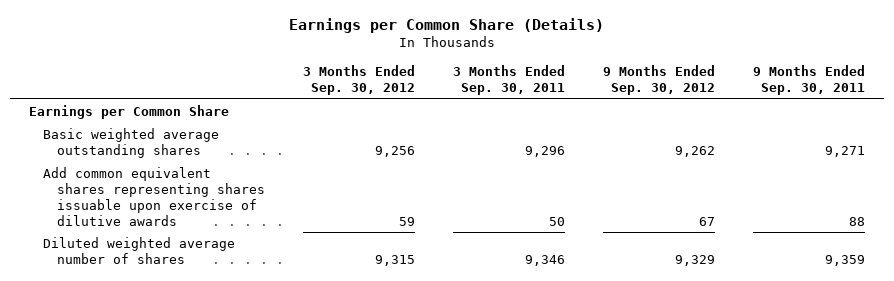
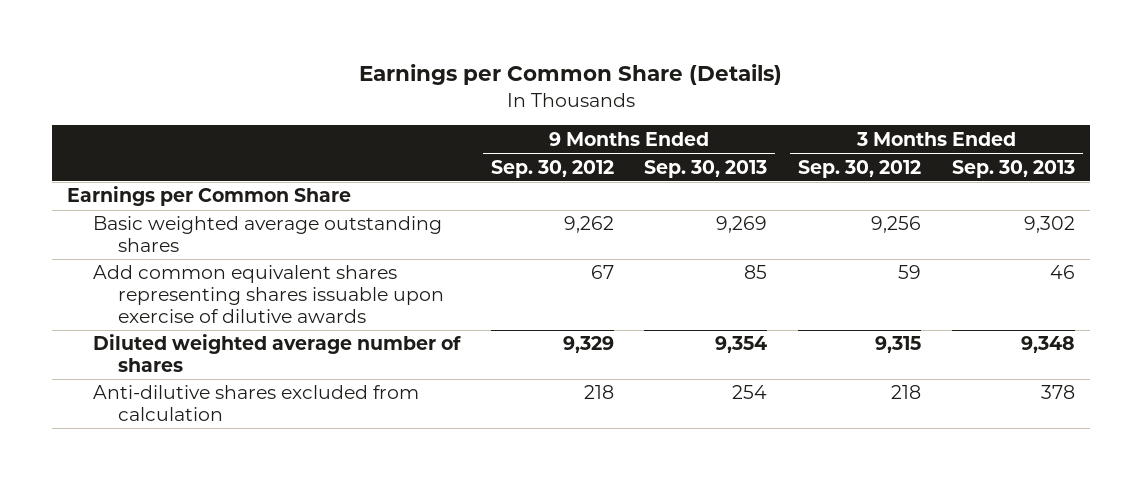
[452,65,565,95] 3 Months Ended Sep. 30, 2011 -> none
[752,65,865,95] 9 Months Ended Sep. 30, 2011 -> none
none -> [644,159,768,178] Sep. 30, 2013
none -> [951,159,1075,178] Sep. 30, 2013
none -> [92,385,419,422] Anti-dilutive shares excluded from calculation

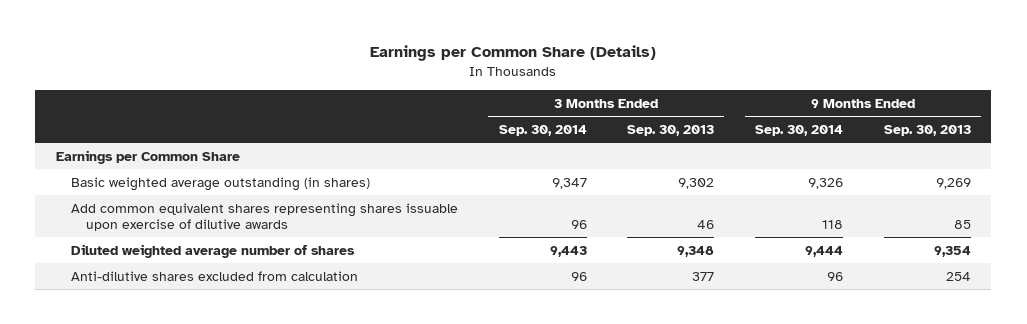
[490,159,614,178] Sep. 30, 2012 -> none
[798,159,922,178] Sep. 30, 2012 -> none
none -> [498,124,587,136] Sep. 30, 2014
none -> [754,124,843,136] Sep. 30, 2014
[92,216,442,253] Basic weighted average outstanding shares -> [70,176,370,191] Basic weighted average outstanding (in shares)
[1040,385,1075,400] 378 -> [692,271,715,281] 377

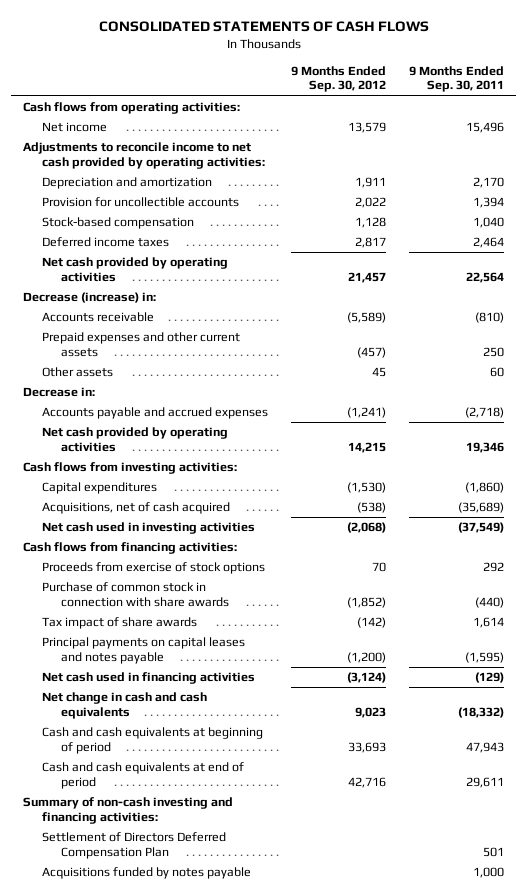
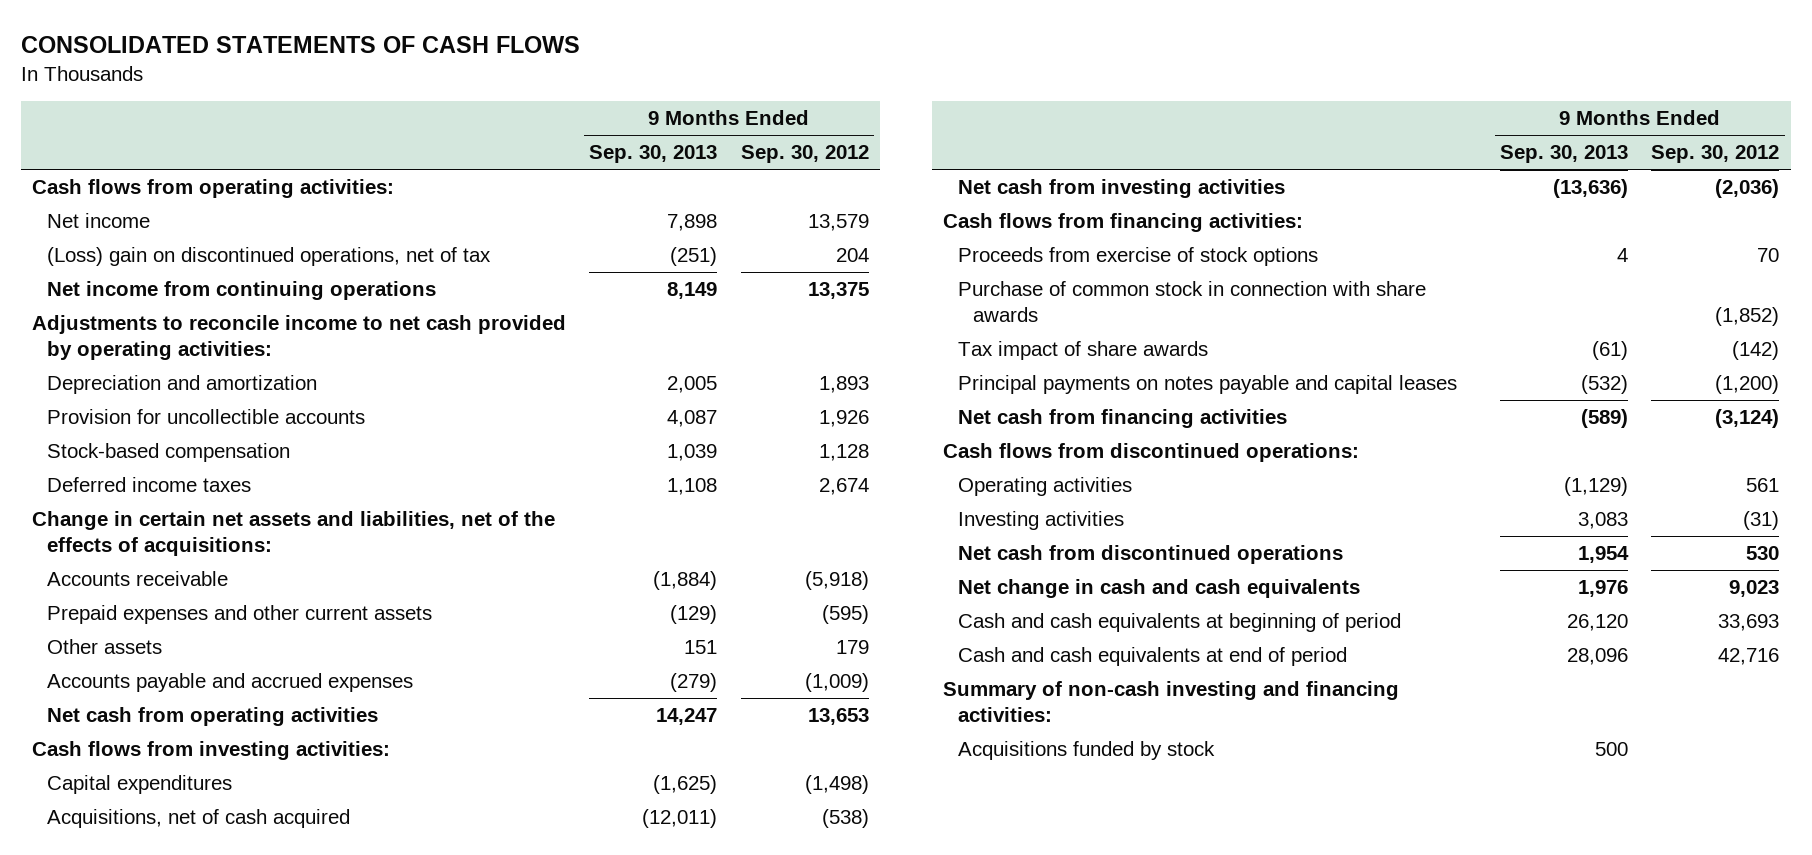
[409,65,505,93] 9 Months Ended Sep. 30, 2011 -> none
none -> [589,145,718,164] Sep. 30, 2013
none -> [46,247,491,267] (Loss) gain on discontinued operations, net of tax
none -> [46,281,436,301] Net income from continuing operations
[354,177,386,189] 1,911 -> [818,376,869,394] 1,893
[354,197,386,209] 2,022 -> [818,410,869,428] 1,926
[41,257,228,283] Net cash provided by operating activities -> none
[23,292,157,304] Decrease (increase) in: -> none
[23,387,96,398] Decrease in: -> none
[354,237,386,249] 2,817 -> [818,478,869,496] 2,674
none -> [32,511,556,557] Change in certain net assets and liabilities, net of the effects of acquisitions:
[346,312,386,324] (5,589) -> [804,571,869,591] (5,918)
[356,347,386,359] (457) -> [821,605,869,625] (595)
[371,367,386,378] 45 -> [835,640,869,655] 179
[346,407,386,419] (1,241) -> [804,673,869,693] (1,009)
[41,427,228,453] Net cash provided by operating activities -> [46,707,378,727] Net cash from operating activities
[347,442,386,454] 14,215 -> [807,708,869,726] 13,653
[346,482,386,494] (1,530) -> [804,775,869,795] (1,498)
[41,522,255,535] Net cash used in investing activities -> [957,179,1285,199] Net cash from investing activities
[346,522,386,534] (2,068) -> [1715,179,1780,199] (2,036)
[41,637,245,665] Principal payments on capital leases and notes payable -> [957,375,1457,395] Principal payments on notes payable and capital leases
[41,672,255,685] Net cash used in financing activities -> [957,409,1287,429] Net cash from financing activities
none -> [943,443,1360,463] Cash flows from discontinued operations:
none -> [957,477,1132,497] Operating activities
none -> [957,511,1124,531] Investing activities
none -> [957,545,1343,565] Net cash from discontinued operations
[41,867,251,880] Acquisitions funded by notes payable -> none
[41,832,226,860] Settlement of Directors Deferred Compensation Plan -> [957,741,1215,761] Acquisitions funded by stock

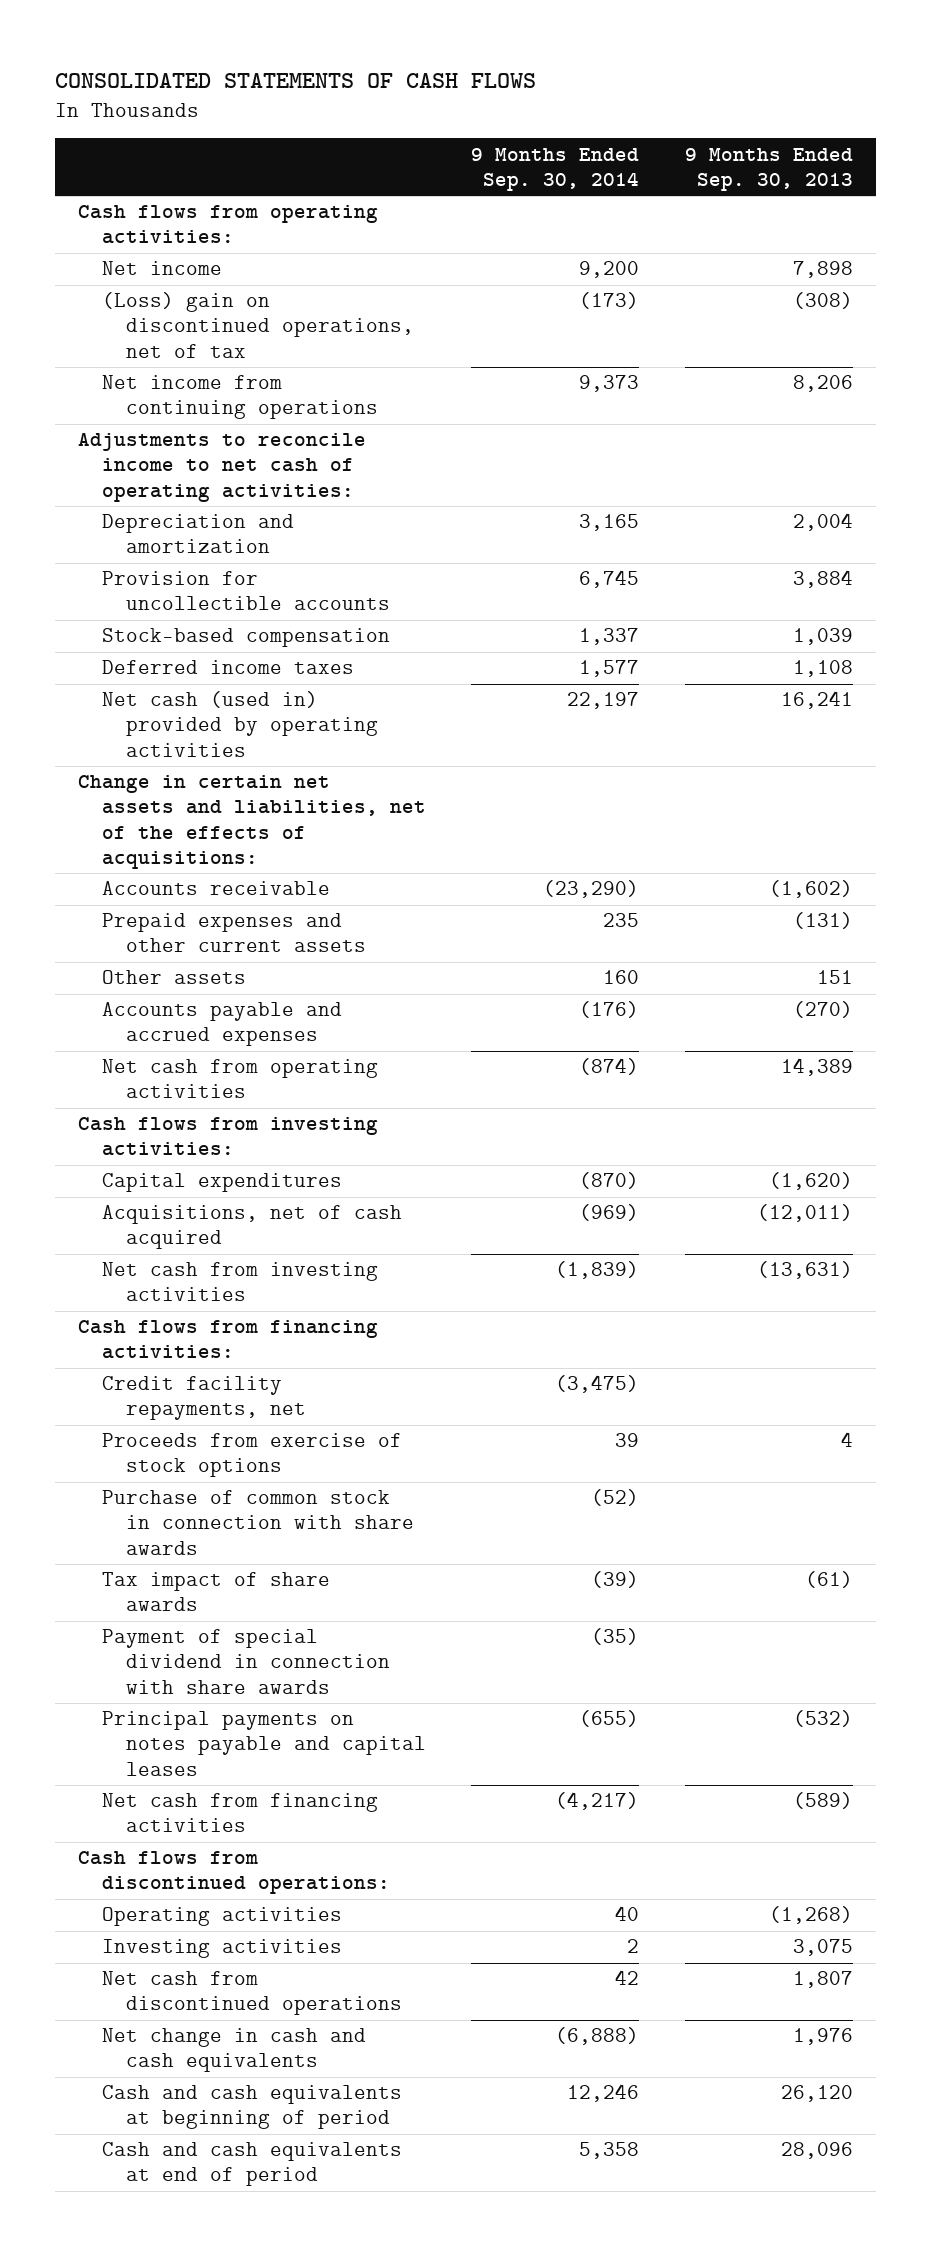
[740,145,869,164] Sep. 30, 2012 -> none
none -> [471,147,640,191] 9 Months Ended Sep. 30, 2014
[670,247,718,267] (251) -> [792,292,853,310] (308)
[667,282,718,300] 8,149 -> [792,375,853,393] 8,206
[32,315,567,361] Adjustments to reconcile income to net cash provided by operating activities: -> [78,433,367,502] Adjustments to reconcile income to net cash of operating activities:
[667,376,718,394] 2,005 -> [792,513,853,532] 2,004
[667,410,718,428] 4,087 -> [792,570,853,589] 3,884
none -> [102,691,379,757] Net cash (used in) provided by operating activities
[653,571,718,591] (1,884) -> [768,880,853,899] (1,602)
[670,605,718,625] (129) -> [792,912,853,930] (131)
[670,673,718,693] (279) -> [792,1001,853,1019] (270)
[656,708,718,726] 14,247 -> [780,1058,853,1077] 14,389
[653,775,718,795] (1,625) -> [768,1172,853,1191] (1,620)
[1553,179,1629,199] (13,636) -> [756,1261,853,1280] (13,631)
none -> [102,1376,307,1421] Credit facility repayments, net
none -> [102,1629,391,1694] Payment of special dividend in connection with share awards
[1564,477,1629,497] (1,129) -> [768,1906,853,1925] (1,268)
[1578,512,1629,530] 3,083 -> [792,1939,853,1957] 3,075
[1578,546,1630,564] 1,954 -> [792,1971,853,1989] 1,807
[943,681,1400,723] Summary of non-cash investing and financing activities: -> none
[957,741,1215,761] Acquisitions funded by stock -> none

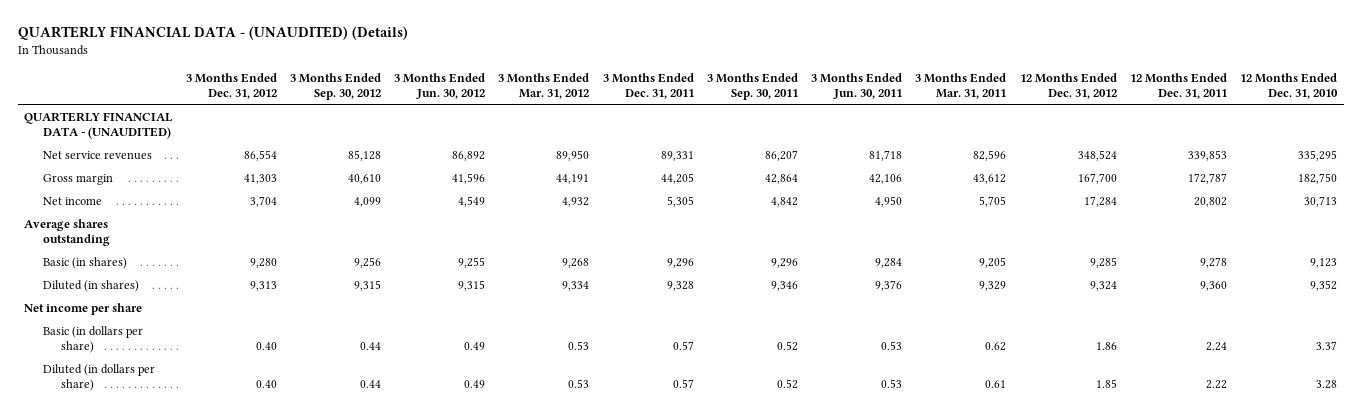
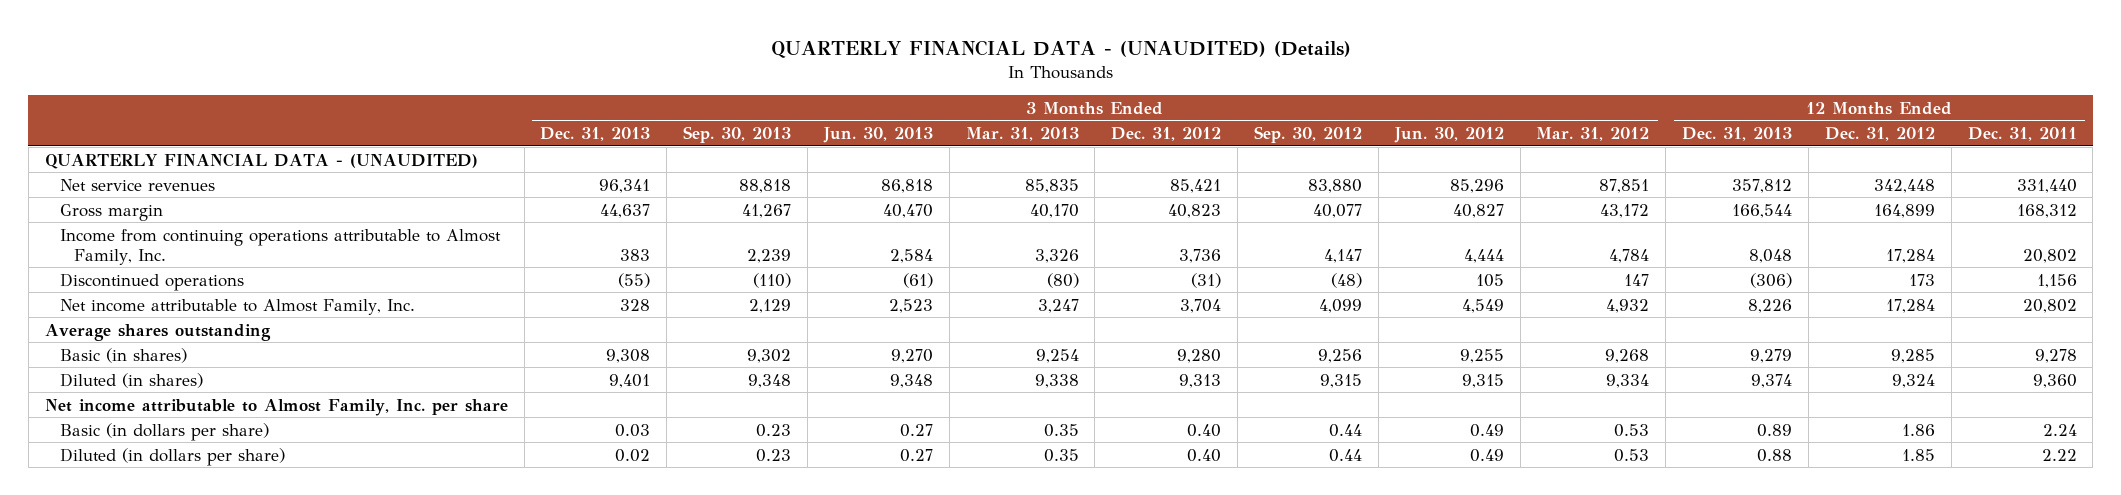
[602,73,694,100] 3 Months Ended Dec. 31, 2011 -> none
[706,73,798,101] 3 Months Ended Sep. 30, 2011 -> none
[811,73,903,100] 3 Months Ended Jun. 30, 2011 -> none
[915,73,1007,100] 3 Months Ended Mar. 31, 2011 -> none
[1240,73,1339,100] 12 Months Ended Dec. 31, 2010 -> none
none -> [540,126,651,141] Dec. 31, 2013
none -> [683,125,792,143] Sep. 30, 2013
none -> [822,126,933,143] Jun. 30, 2013
none -> [965,126,1079,141] Mar. 31, 2013
none -> [1682,126,1793,141] Dec. 31, 2013
[243,150,277,162] 86,554 -> [1170,178,1222,193] 85,421
[347,150,381,162] 85,128 -> [1308,178,1363,193] 83,880
[452,151,486,162] 86,892 -> [1449,178,1504,193] 85,296
[556,150,590,162] 89,950 -> [1599,178,1650,193] 87,851
[1077,150,1117,162] 348,524 -> [1873,178,1935,193] 342,448
[1187,150,1227,162] 339,853 -> [2016,178,2077,193] 331,440
[243,174,277,185] 41,303 -> [1168,203,1222,218] 40,823
[347,174,381,185] 40,610 -> [1313,203,1363,218] 40,077
[452,173,486,185] 41,596 -> [1452,203,1504,218] 40,827
[556,174,590,185] 44,191 -> [1600,203,1650,218] 43,172
[1077,173,1117,185] 167,700 -> [1873,203,1935,218] 164,899
[1187,173,1227,185] 172,787 -> [2016,203,2077,218] 168,312
none -> [59,228,501,265] Income from continuing operations attributable to Almost Family, Inc.
none -> [59,272,244,291] Discontinued operations
[42,197,102,206] Net income -> [59,298,415,315] Net income attributable to Almost Family, Inc.
[24,303,143,316] Net income per share -> [44,398,508,416] Net income attributable to Almost Family, Inc. per share

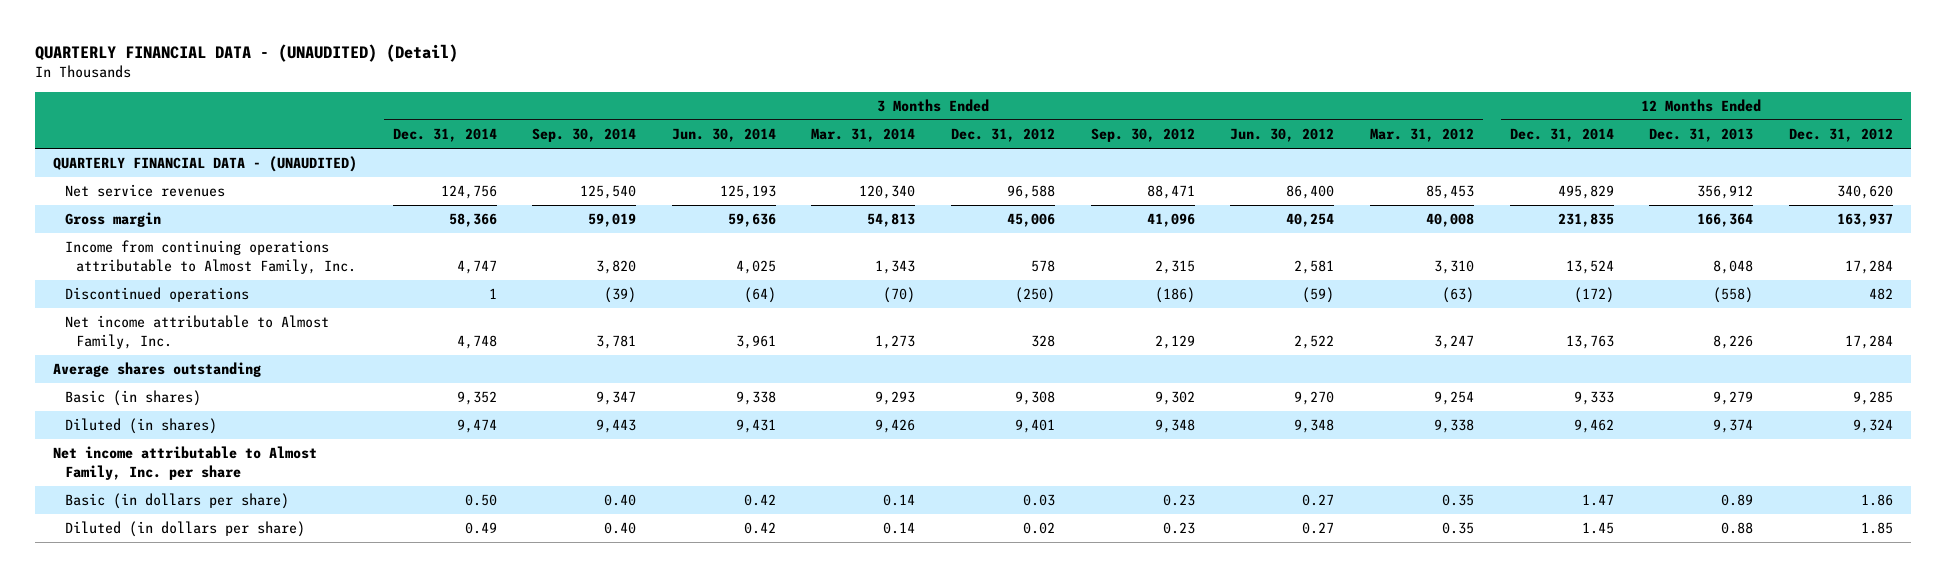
[770,39,1351,58] QUARTERLY FINANCIAL DATA - (UNAUDITED) (Details) -> [35,43,459,62] QUARTERLY FINANCIAL DATA - (UNAUDITED) (Detail)
[540,126,651,141] Dec. 31, 2013 -> none
[683,125,792,143] Sep. 30, 2013 -> none
[822,126,933,143] Jun. 30, 2013 -> none
[965,126,1079,141] Mar. 31, 2013 -> none
[1967,126,2077,141] Dec. 31, 2011 -> none
none -> [392,128,497,143] Dec. 31, 2014
none -> [532,128,637,143] Sep. 30, 2014
none -> [671,128,776,143] Jun. 30, 2014
none -> [811,128,916,143] Mar. 31, 2014
none -> [1509,128,1614,143] Dec. 31, 2014
[1170,178,1222,193] 85,421 -> [1007,185,1056,200] 96,588
[1308,178,1363,193] 83,880 -> [1146,185,1195,200] 88,471
[1449,178,1504,193] 85,296 -> [1286,185,1335,200] 86,400
[1599,178,1650,193] 87,851 -> [1425,185,1474,200] 85,453
[1732,178,1793,193] 357,812 -> [1697,185,1754,200] 356,912
[1873,178,1935,193] 342,448 -> [1836,185,1893,200] 340,620
[1168,203,1222,218] 40,823 -> [1007,213,1056,228] 45,006
[1313,203,1363,218] 40,077 -> [1146,213,1195,228] 41,096
[1452,203,1504,218] 40,827 -> [1286,213,1335,228] 40,254
[1600,203,1650,218] 43,172 -> [1425,213,1474,228] 40,008
[1732,203,1793,218] 166,544 -> [1697,213,1754,228] 166,364
[1873,203,1935,218] 164,899 -> [1836,213,1893,228] 163,937
[1179,248,1222,263] 3,736 -> [1031,259,1056,272] 578
[1324,248,1363,263] 4,147 -> [1154,259,1195,274] 2,315
[1463,248,1504,263] 4,444 -> [1294,259,1335,274] 2,581
[1609,248,1650,263] 4,784 -> [1433,259,1474,274] 3,310
[1191,272,1222,288] (31) -> [1015,287,1056,304] (250)
[1331,272,1363,288] (48) -> [1154,287,1195,304] (186)
[1475,273,1504,287] 105 -> [1302,287,1335,304] (59)
[1624,273,1650,286] 147 -> [1441,287,1474,304] (63)
[1750,272,1793,288] (306) -> [1713,287,1754,304] (558)
[1908,273,1935,286] 173 -> [1868,288,1893,301] 482
[1180,298,1222,313] 3,704 -> [1031,334,1056,347] 328
[1319,298,1363,313] 4,099 -> [1154,334,1195,349] 2,129
[1461,298,1504,313] 4,549 -> [1294,334,1335,349] 2,522
[1606,298,1650,313] 4,932 -> [1433,334,1474,349] 3,247
[1177,348,1222,363] 9,280 -> [1015,391,1056,406] 9,308
[1318,348,1363,363] 9,256 -> [1154,391,1195,406] 9,302
[1459,348,1504,363] 9,255 -> [1294,391,1335,406] 9,270
[1605,348,1650,363] 9,268 -> [1433,391,1474,406] 9,254
[1179,373,1222,388] 9,313 -> [1015,419,1056,434] 9,401
[1320,373,1363,388] 9,315 -> [1154,419,1195,434] 9,348
[1461,373,1504,388] 9,315 -> [1294,419,1335,434] 9,348
[1606,373,1650,388] 9,334 -> [1433,419,1474,434] 9,338
[1187,423,1222,437] 0.40 -> [1023,494,1056,507] 0.03
[1329,423,1363,437] 0.44 -> [1162,494,1195,507] 0.23
[1469,423,1504,437] 0.49 -> [1302,494,1335,507] 0.27
[1614,423,1650,437] 0.53 -> [1441,494,1474,507] 0.35
[1187,448,1222,462] 0.40 -> [1023,522,1056,535] 0.02
[1329,448,1363,462] 0.44 -> [1162,522,1195,535] 0.23
[1469,448,1504,462] 0.49 -> [1302,522,1335,535] 0.27
[1614,448,1650,462] 0.53 -> [1441,522,1474,535] 0.35

